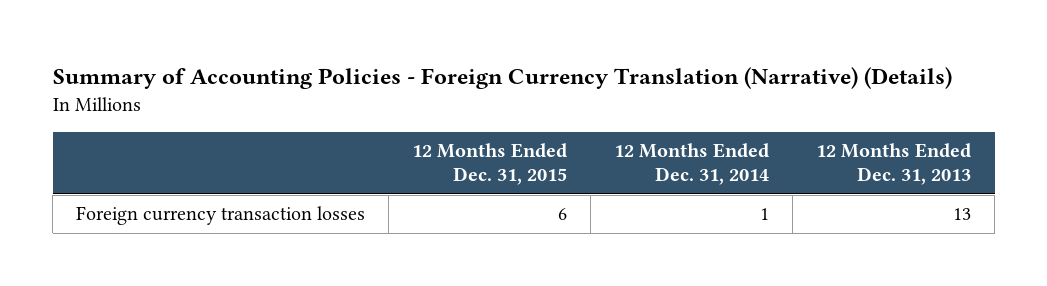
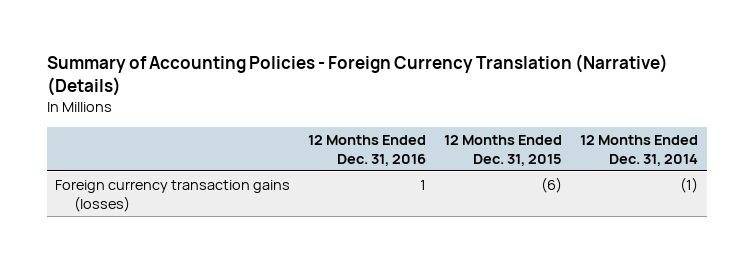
[816,142,972,186] 12 Months Ended Dec. 31, 2013 -> none
none -> [308,134,427,166] 12 Months Ended Dec. 31, 2016
[76,206,366,226] Foreign currency transaction losses -> [55,179,291,212] Foreign currency transaction gains (losses)
[558,208,568,221] 6 -> [541,176,563,193] (6)
[760,208,770,221] 1 -> [680,176,699,193] (1)

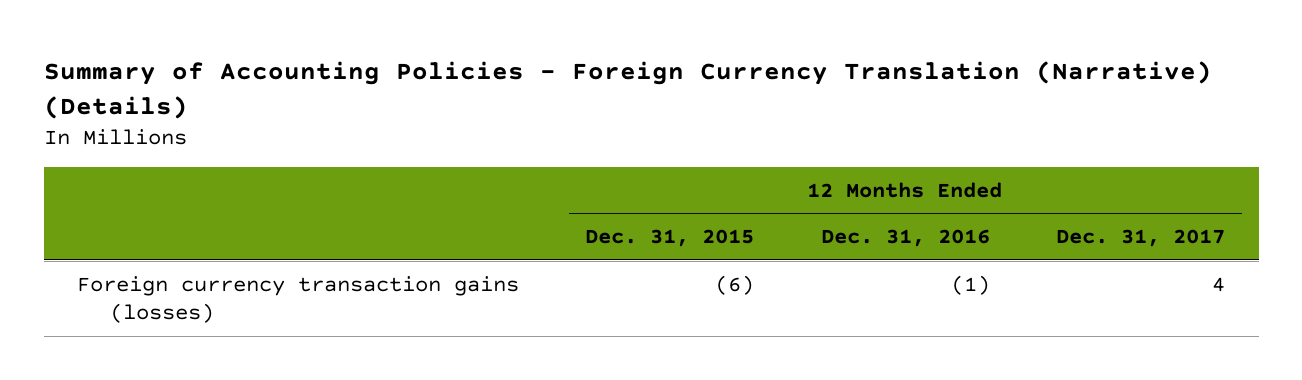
[580,134,699,166] 12 Months Ended Dec. 31, 2014 -> none
none -> [1056,229,1226,248] Dec. 31, 2017
[420,179,427,190] 1 -> [950,274,990,295] (1)

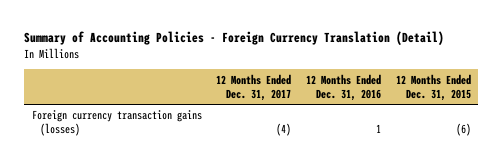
[43,60,1212,119] Summary of Accounting Policies - Foreign Currency Translation (Narrative) (Details) -> [24,31,445,46] Summary of Accounting Policies - Foreign Currency Translation (Detail)
[950,274,990,295] (1) -> [376,124,382,134] 1
[1212,276,1226,292] 4 -> [276,123,292,137] (4)

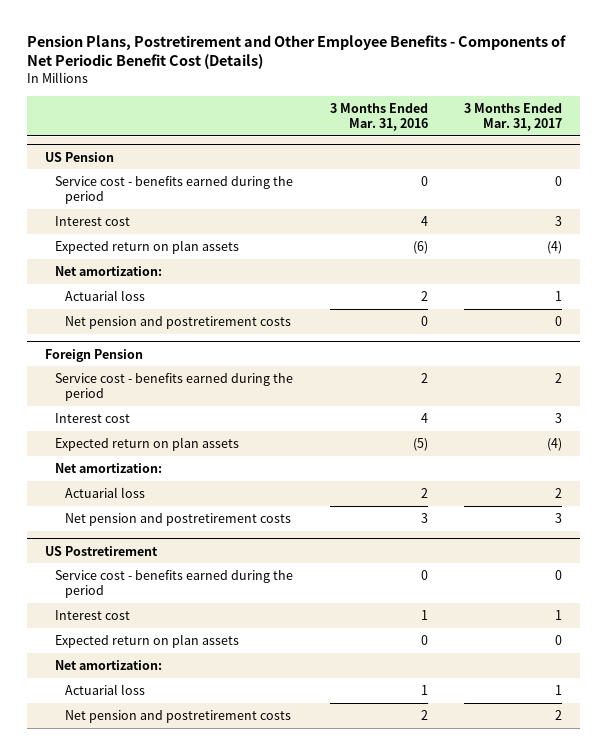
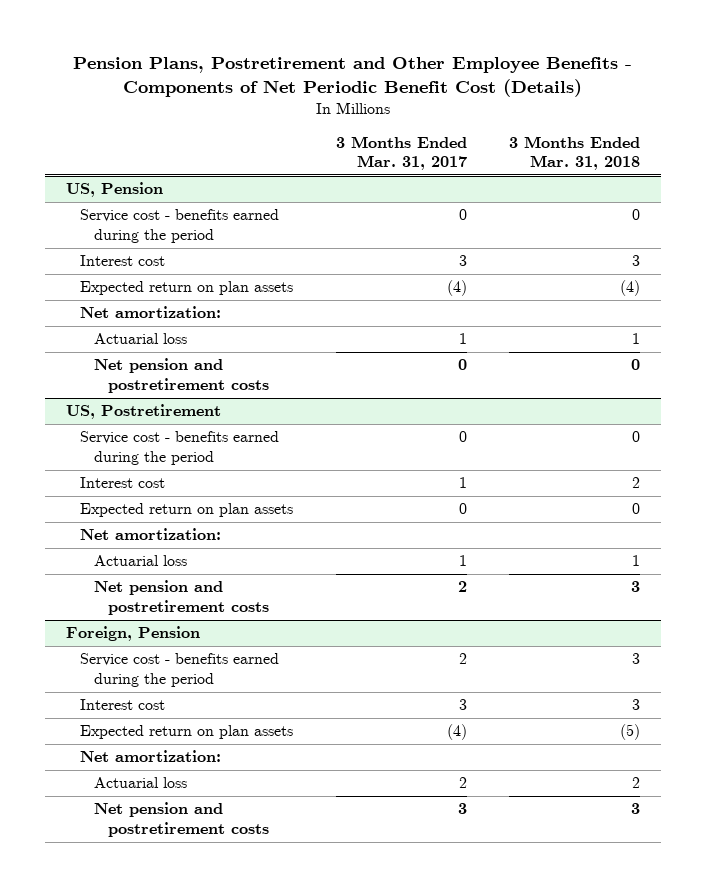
[329,102,428,132] 3 Months Ended Mar. 31, 2016 -> none
none -> [509,135,641,171] 3 Months Ended Mar. 31, 2018
[45,151,115,162] US Pension -> [66,182,164,198] US, Pension
[45,348,144,362] Foreign Pension -> none
[55,373,294,402] Service cost - benefits earned during the period -> none
[55,413,131,424] Interest cost -> none
[55,437,240,452] Expected return on plan assets -> none
[55,463,163,474] Net amortization: -> none
[65,487,146,499] Actuarial loss -> none
[65,513,292,527] Net pension and postretirement costs -> none
[45,545,159,556] US Postretirement -> [66,404,222,420] US, Postretirement
none -> [66,626,201,642] Foreign, Pension
none -> [80,653,280,688] Service cost - benefits earned during the period
none -> [80,699,166,711] Interest cost
none -> [80,725,294,740] Expected return on plan assets
none -> [80,750,222,763] Net amortization:
none -> [94,777,188,789] Actuarial loss
none -> [94,802,270,838] Net pension and postretirement costs

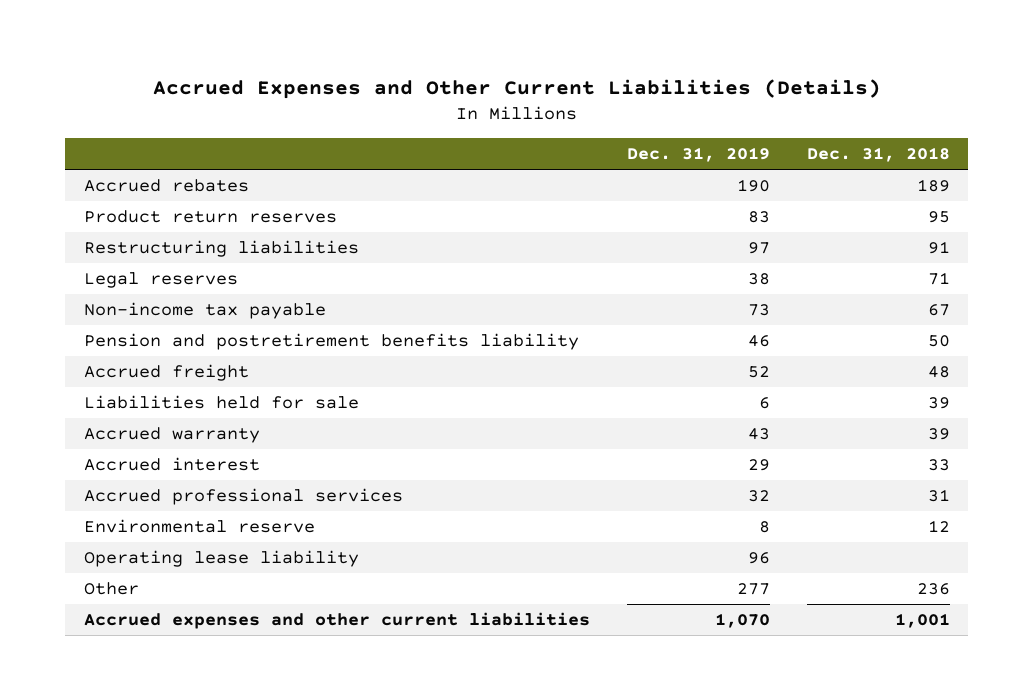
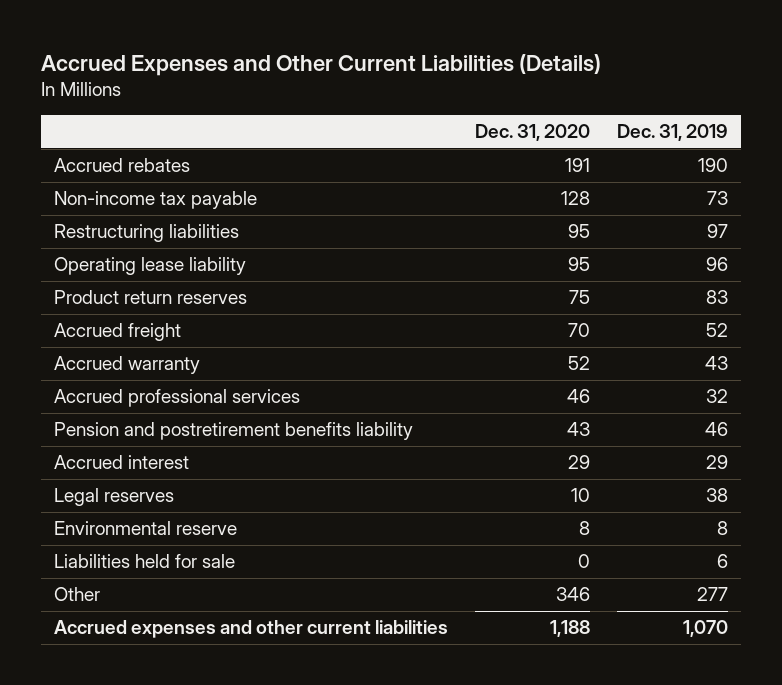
[806,147,950,163] Dec. 31, 2018 -> none
none -> [474,124,590,142] Dec. 31, 2020
[83,240,359,258] Restructuring liabilities -> [54,224,240,243] Restructuring liabilities
[83,550,359,568] Operating lease liability -> [54,257,247,276] Operating lease liability
[83,210,337,224] Product return reserves -> [54,290,248,305] Product return reserves
[83,333,579,351] Pension and postretirement benefits liability -> [54,422,414,441] Pension and postretirement benefits liability
[83,457,260,472] Accrued interest -> [54,455,190,470] Accrued interest
[83,272,238,289] Legal reserves -> [54,488,175,507] Legal reserves
[83,395,359,410] Liabilities held for sale -> [54,554,236,569] Liabilities held for sale

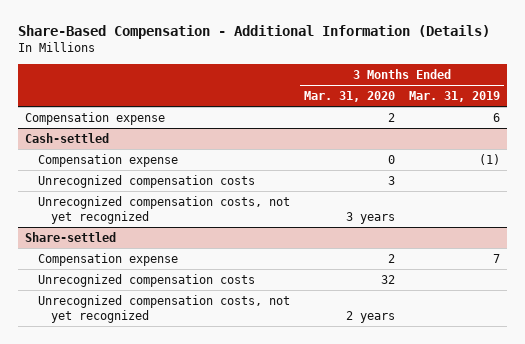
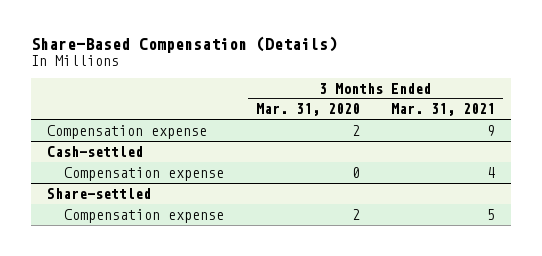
[17,25,490,40] Share-Based Compensation - Additional Information (Details) -> [31,35,338,53] Share-Based Compensation (Details)
[409,91,501,103] Mar. 31, 2019 -> none
none -> [391,103,496,117] Mar. 31, 2021
[37,174,255,188] Unrecognized compensation costs -> none
[37,195,290,224] Unrecognized compensation costs, not yet recognized -> none
[37,273,255,287] Unrecognized compensation costs -> none
[37,294,290,323] Unrecognized compensation costs, not yet recognized -> none

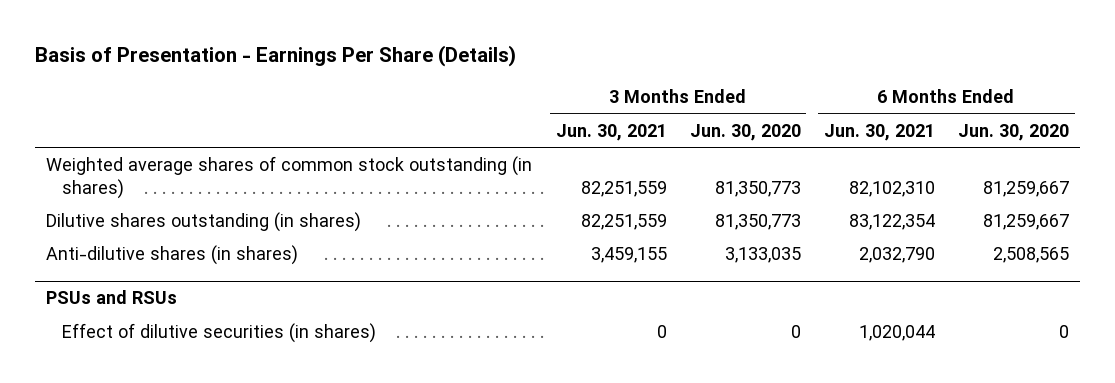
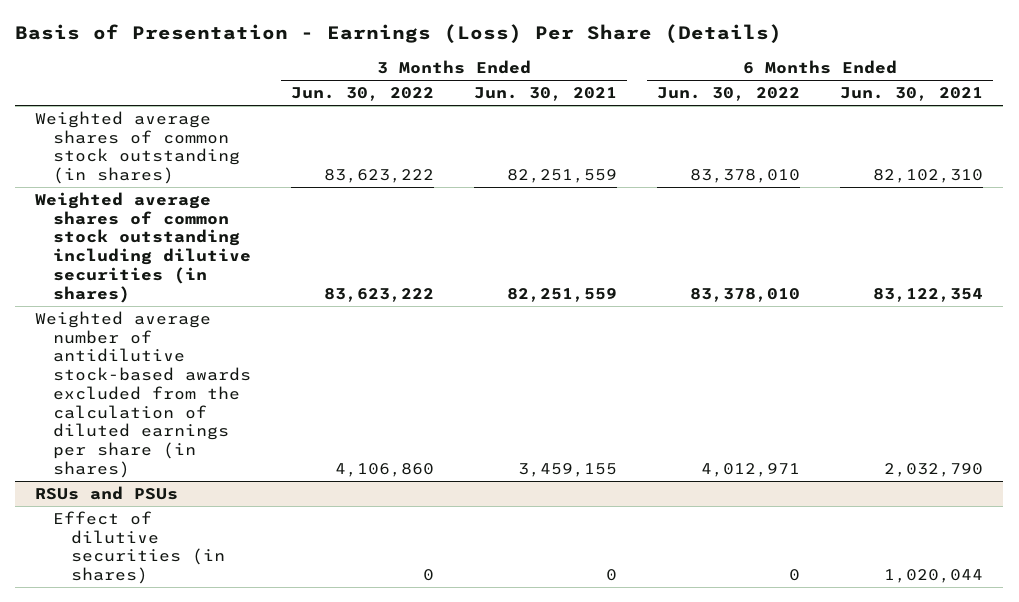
[34,45,516,68] Basis of Presentation - Earnings Per Share (Details) -> [15,24,783,44] Basis of Presentation - Earnings (Loss) Per Share (Details)
[689,123,801,141] Jun. 30, 2020 -> none
[957,123,1069,141] Jun. 30, 2020 -> none
none -> [291,87,435,102] Jun. 30, 2022
none -> [657,87,801,102] Jun. 30, 2022
[46,212,362,233] Dilutive shares outstanding (in shares) -> [35,191,251,303] Weighted average shares of common stock outstanding including dilutive securities (in shares)
[46,245,299,266] Anti-dilutive shares (in shares) -> [35,310,251,478] Weighted average number of antidilutive stock-based awards excluded from the calculation of diluted earnings per share (in shares)
[46,290,178,305] PSUs and RSUs -> [35,485,179,500] RSUs and PSUs

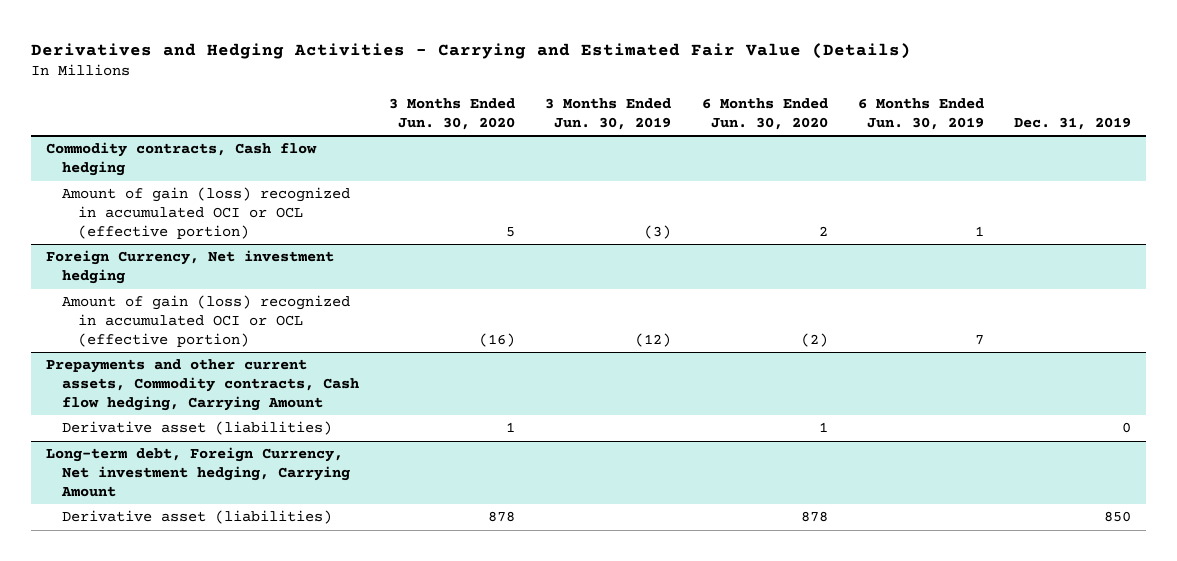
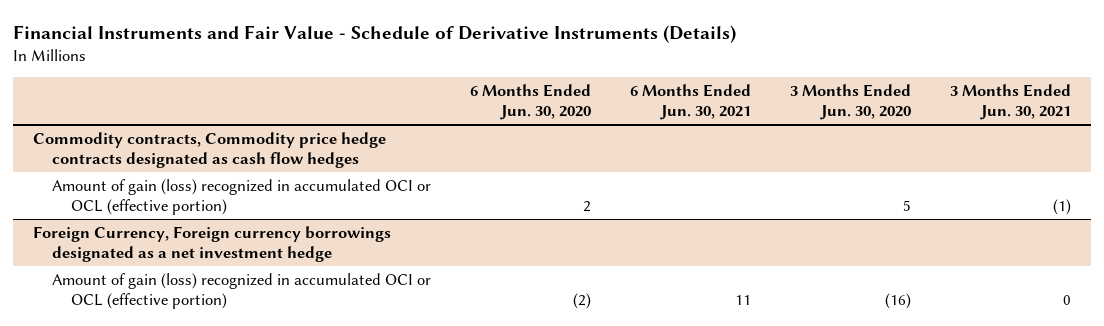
[30,42,911,59] Derivatives and Hedging Activities - Carrying and Estimated Fair Value (Details) -> [13,24,737,43] Financial Instruments and Fair Value - Schedule of Derivative Instruments (Details)
[545,98,672,130] 3 Months Ended Jun. 30, 2019 -> none
[857,98,984,130] 6 Months Ended Jun. 30, 2019 -> none
[1013,116,1131,130] Dec. 31, 2019 -> none
none -> [630,84,752,121] 6 Months Ended Jun. 30, 2021
none -> [950,84,1072,121] 3 Months Ended Jun. 30, 2021
[45,142,317,177] Commodity contracts, Cash flow hedging -> none
none -> [32,132,386,168] Commodity contracts, Commodity price hedge contracts designated as cash flow hedges
[45,250,334,285] Foreign Currency, Net investment hedging -> none
none -> [32,226,391,262] Foreign Currency, Foreign currency borrowings designated as a net investment hedge
[45,359,360,411] Prepayments and other current assets, Commodity contracts, Cash flow hedging, Carrying Amount -> none
[62,421,333,436] Derivative asset (liabilities) -> none
[45,447,351,497] Long-term debt, Foreign Currency, Net investment hedging, Carrying Amount -> none
[62,510,333,525] Derivative asset (liabilities) -> none

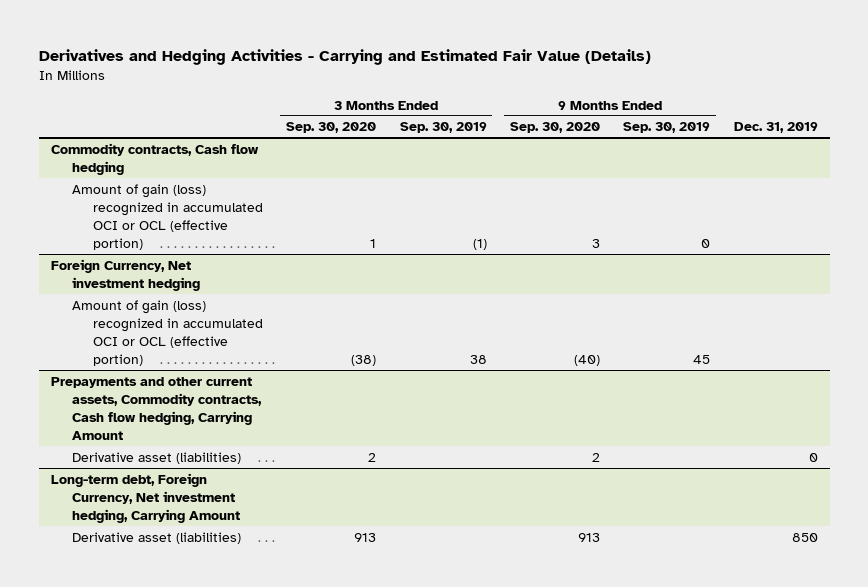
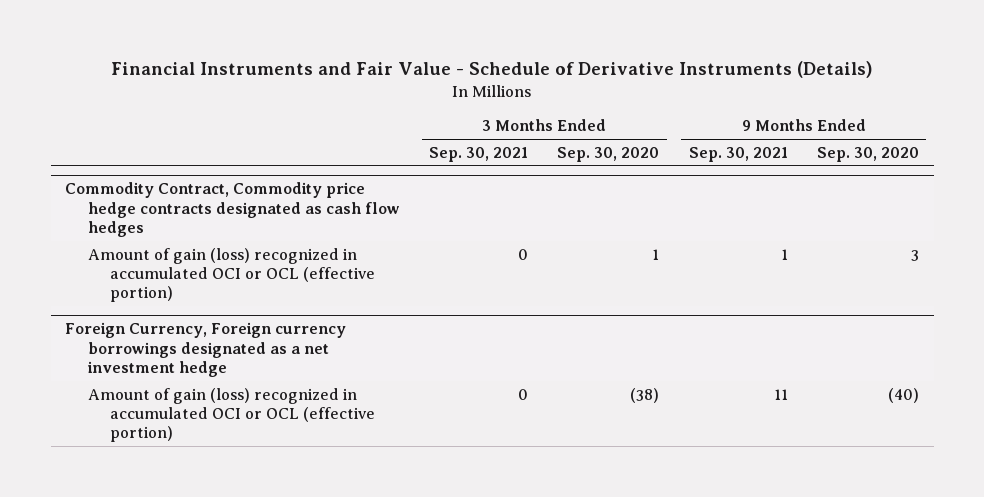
[38,48,651,65] Derivatives and Hedging Activities - Carrying and Estimated Fair Value (Details) -> [111,61,874,79] Financial Instruments and Fair Value - Schedule of Derivative Instruments (Details)
[399,122,487,134] Sep. 30, 2019 -> none
[623,122,711,134] Sep. 30, 2019 -> none
[733,122,818,134] Dec. 31, 2019 -> none
none -> [429,146,529,162] Sep. 30, 2021
none -> [688,146,788,162] Sep. 30, 2021
[50,142,259,175] Commodity contracts, Cash flow hedging -> none
none -> [65,182,400,238] Commodity Contract, Commodity price hedge contracts designated as cash flow hedges
[50,258,200,291] Foreign Currency, Net investment hedging -> none
none -> [65,322,347,378] Foreign Currency, Foreign currency borrowings designated as a net investment hedge
[50,376,262,440] Prepayments and other current assets, Commodity contracts, Cash flow hedging, Carrying Amount -> none
[71,451,241,464] Derivative asset (liabilities) -> none
[50,472,240,523] Long-term debt, Foreign Currency, Net investment hedging, Carrying Amount -> none
[71,531,241,544] Derivative asset (liabilities) -> none

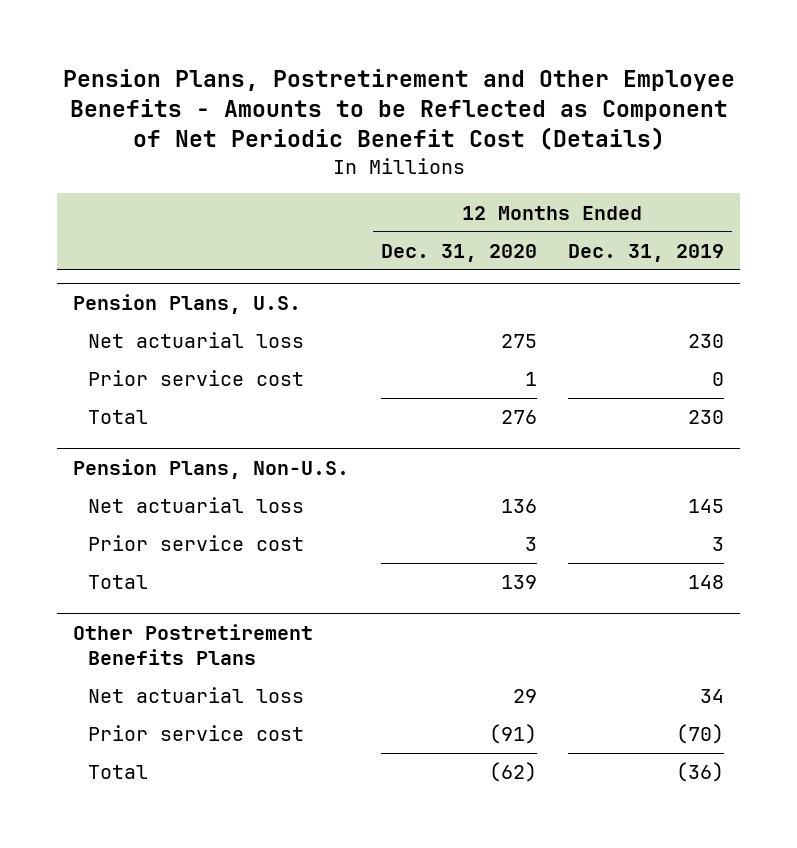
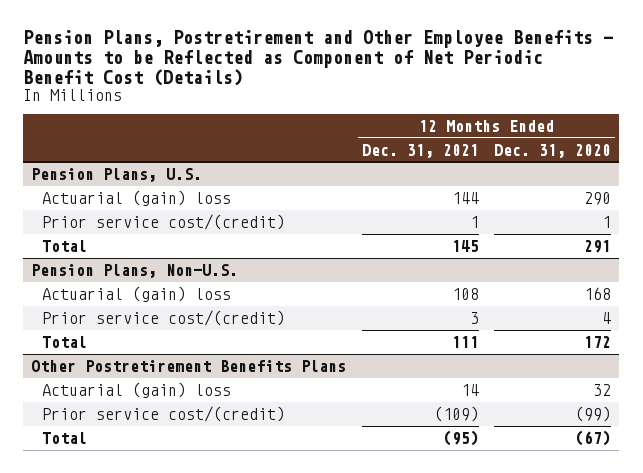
[568,243,725,262] Dec. 31, 2019 -> none
none -> [361,143,479,158] Dec. 31, 2021
[88,332,305,349] Net actuarial loss -> [42,189,232,206] Actuarial (gain) loss
[500,334,537,349] 275 -> [584,191,612,205] 290
[88,370,305,387] Prior service cost -> [42,213,286,230] Prior service cost/(credit)
[500,410,537,425] 276 -> [584,239,612,253] 291
[88,497,305,514] Net actuarial loss -> [42,285,232,302] Actuarial (gain) loss
[500,499,537,514] 136 -> [584,286,612,300] 168
[88,535,305,552] Prior service cost -> [42,309,286,326] Prior service cost/(credit)
[524,537,537,552] 3 -> [602,311,612,324] 4
[500,575,537,590] 139 -> [584,335,612,348] 172
[88,687,305,704] Net actuarial loss -> [42,381,232,398] Actuarial (gain) loss
[512,689,537,704] 29 -> [593,383,612,396] 32
[88,725,305,742] Prior service cost -> [42,405,286,422] Prior service cost/(credit)
[488,724,537,745] (91) -> [575,405,612,422] (99)
[488,762,537,783] (62) -> [575,429,612,446] (67)

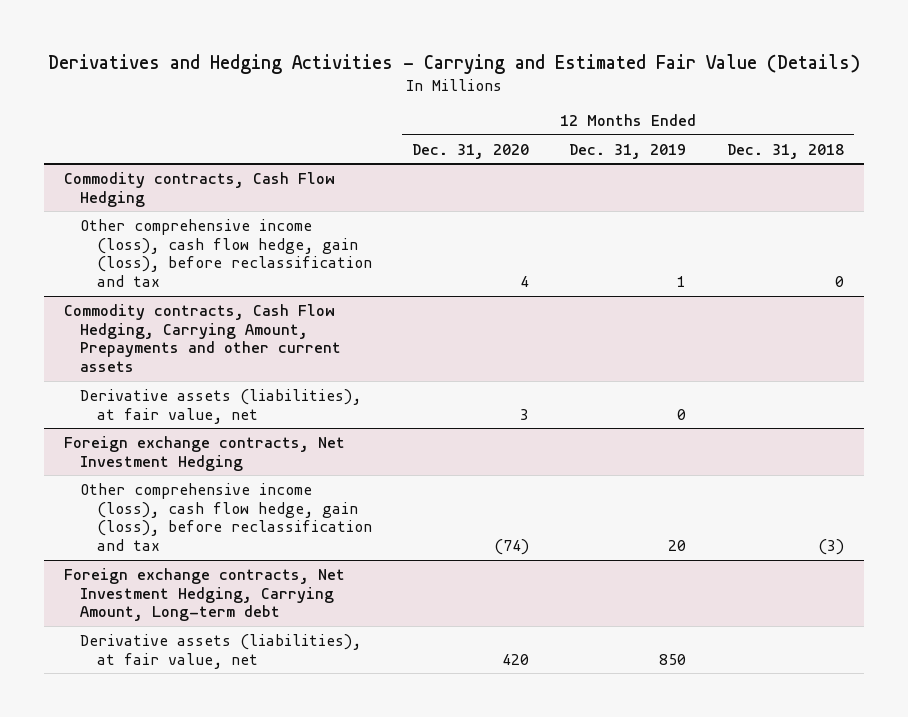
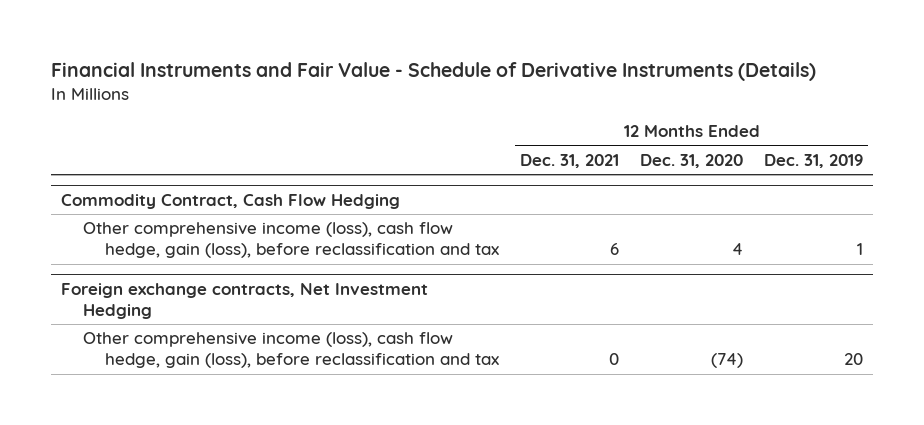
[47,53,860,74] Derivatives and Hedging Activities - Carrying and Estimated Fair Value (Details) -> [50,62,816,82] Financial Instruments and Fair Value - Schedule of Derivative Instruments (Details)
[726,143,844,159] Dec. 31, 2018 -> none
none -> [520,153,620,168] Dec. 31, 2021
[63,171,335,207] Commodity contracts, Cash Flow Hedging -> [61,193,401,209] Commodity Contract, Cash Flow Hedging
[63,303,342,373] Commodity contracts, Cash Flow Hedging, Carrying Amount, Prepayments and other current assets -> none
[80,388,362,424] Derivative assets (liabilities), at fair value, net -> none
[63,567,345,622] Foreign exchange contracts, Net Investment Hedging, Carrying Amount, Long-term debt -> none
[80,633,362,669] Derivative assets (liabilities), at fair value, net -> none

